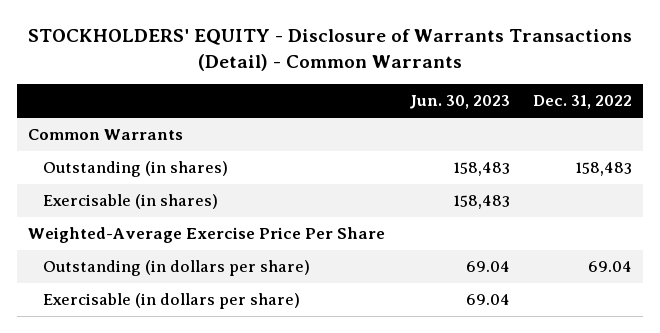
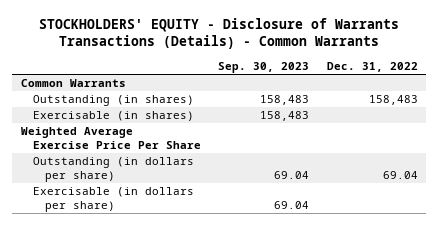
[28,29,633,71] STOCKHOLDERS' EQUITY - Disclosure of Warrants Transactions (Detail) - Common Warrants -> [39,18,400,50] STOCKHOLDERS' EQUITY - Disclosure of Warrants Transactions (Details) - Common Warrants
[408,95,510,110] Jun. 30, 2023 -> none
none -> [218,61,310,73] Sep. 30, 2023
[28,226,386,243] Weighted-Average Exercise Price Per Share -> [20,127,201,149] Weighted Average Exercise Price Per Share

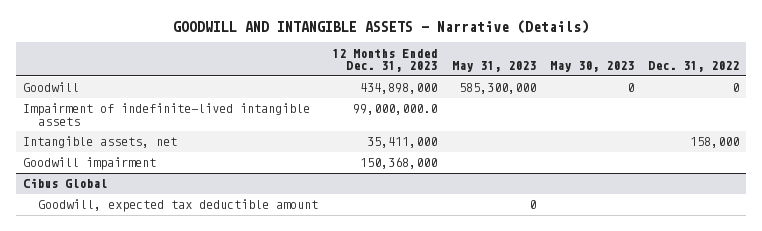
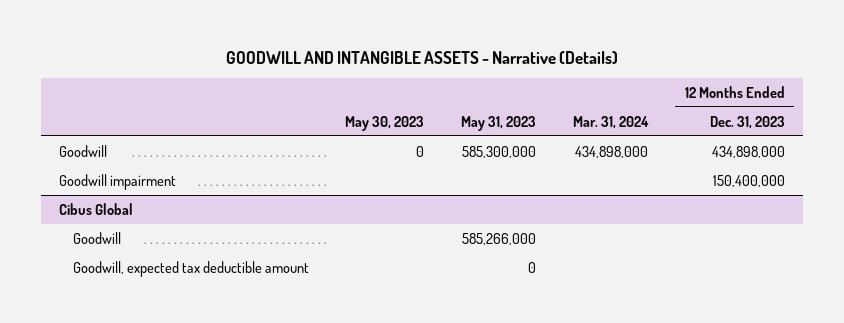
[648,61,740,73] Dec. 31, 2022 -> none
none -> [572,115,649,129] Mar. 31, 2024
[23,103,311,126] Impairment of indefinite-lived intangible assets -> none
[23,136,178,149] Intangible assets, net -> none
[360,157,438,170] 150,368,000 -> [712,174,785,187] 150,400,000
none -> [72,231,121,244] Goodwill

